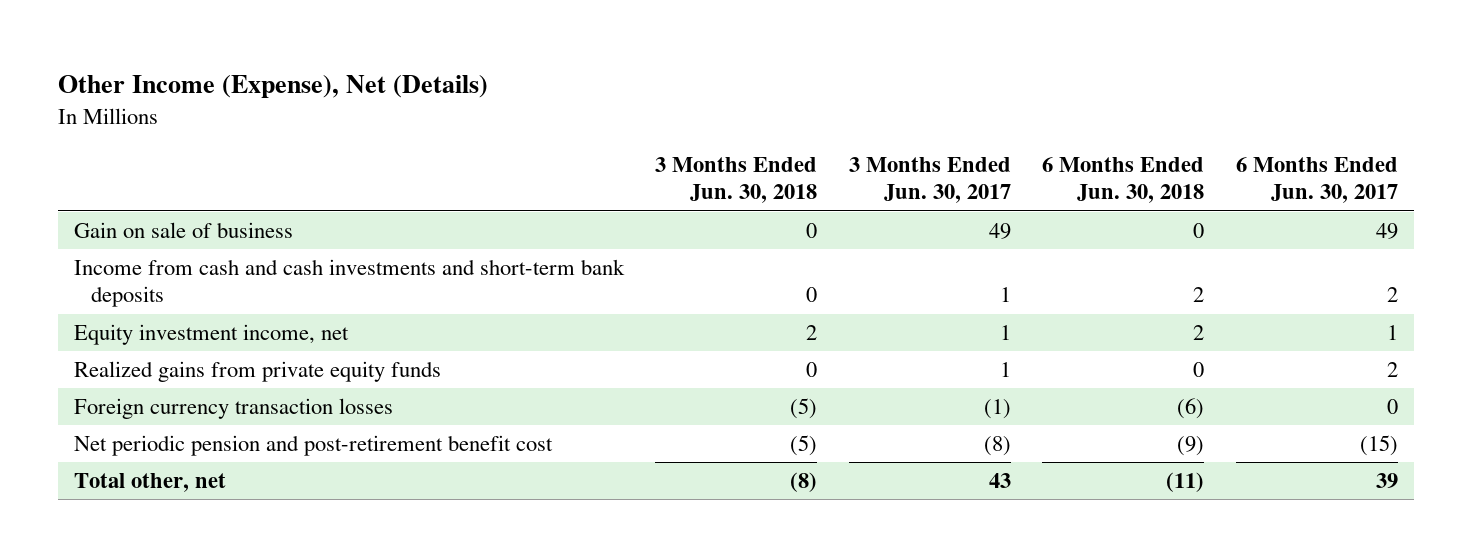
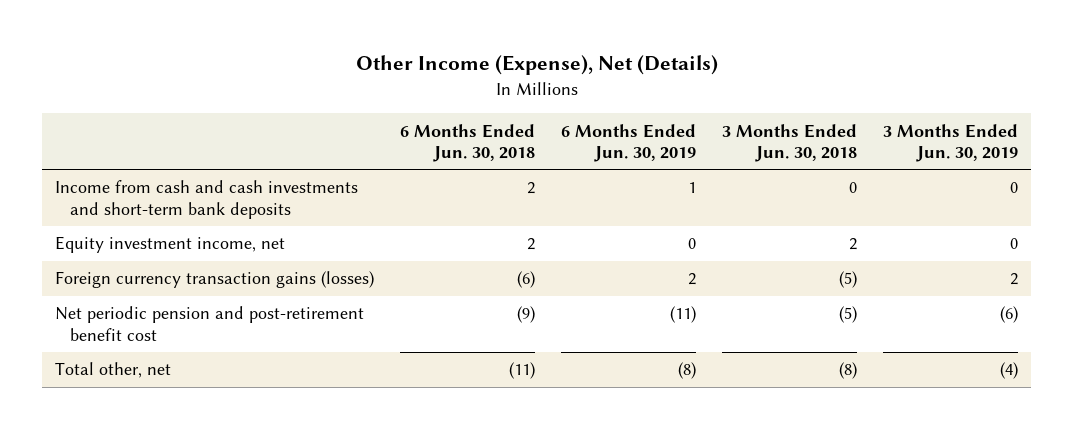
[848,157,1011,204] 3 Months Ended Jun. 30, 2017 -> none
[1235,157,1398,204] 6 Months Ended Jun. 30, 2017 -> none
none -> [561,123,697,162] 6 Months Ended Jun. 30, 2019
none -> [883,123,1019,162] 3 Months Ended Jun. 30, 2019
[73,222,293,239] Gain on sale of business -> none
[73,361,441,383] Realized gains from private equity funds -> none
[73,398,393,420] Foreign currency transaction losses -> [55,271,375,289] Foreign currency transaction gains (losses)

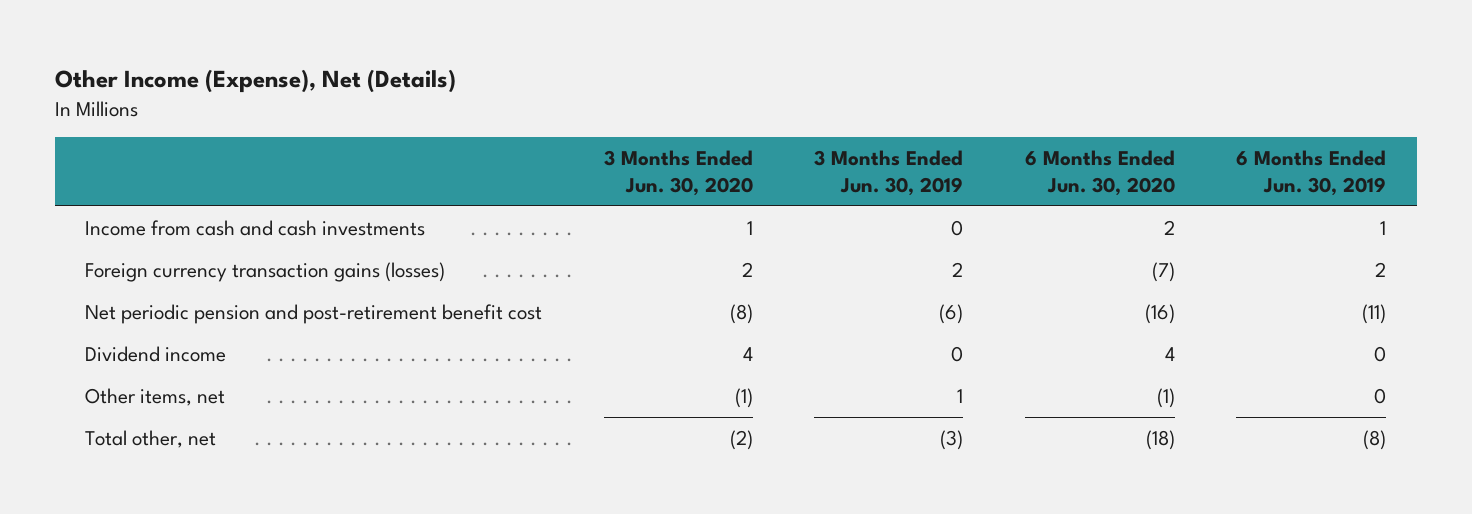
[400,123,536,162] 6 Months Ended Jun. 30, 2018 -> none
[722,123,858,162] 3 Months Ended Jun. 30, 2018 -> none
none -> [603,150,753,196] 3 Months Ended Jun. 30, 2020
none -> [1024,150,1175,196] 6 Months Ended Jun. 30, 2020
[55,236,286,254] Equity investment income, net -> none
[55,180,359,219] Income from cash and cash investments and short-term bank deposits -> [85,219,426,236] Income from cash and cash investments
none -> [85,345,227,362] Dividend income
none -> [85,387,226,406] Other items, net
[1000,362,1019,380] (4) -> [940,429,964,450] (3)

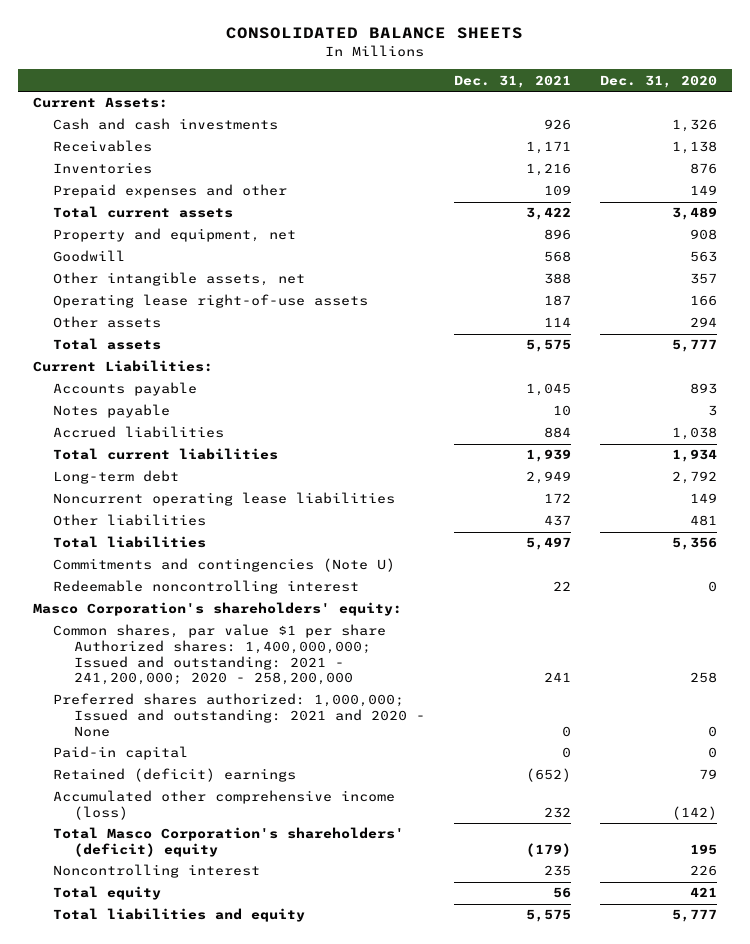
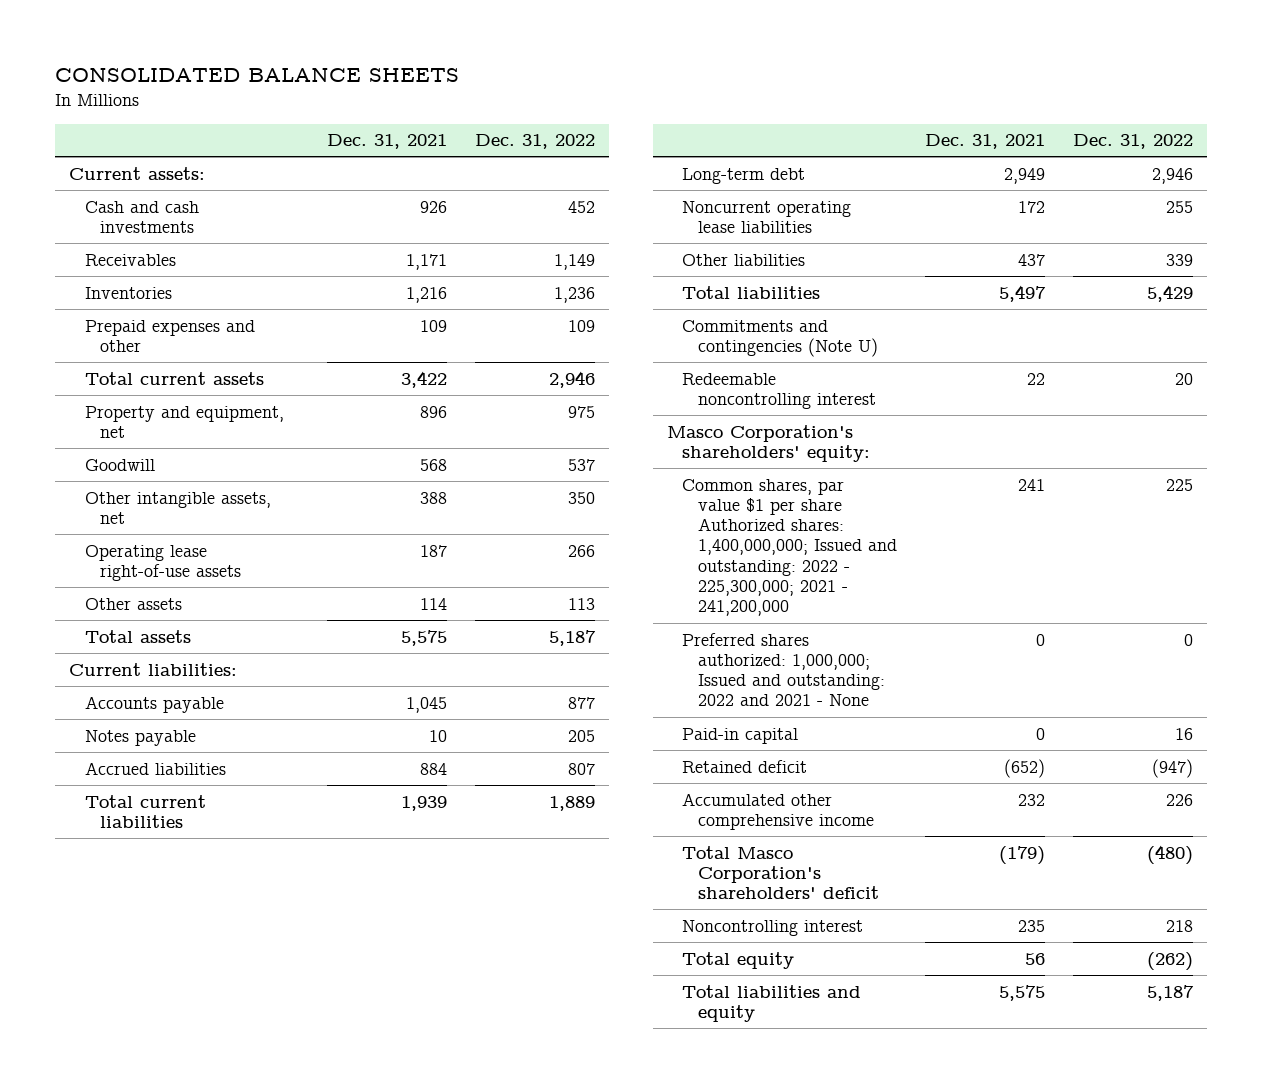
[600,74,718,88] Dec. 31, 2020 -> none
none -> [474,134,595,150] Dec. 31, 2022
[32,97,168,109] Current Assets: -> [68,166,205,180] Current assets:
[32,360,213,373] Current Liabilities: -> [68,662,237,676] Current liabilities:
[53,624,387,686] Common shares, par value $1 per share Authorized shares: 1,400,000,000; Issued and outstanding: 2021 - 241,200,000; 2020 - 258,200,000 -> [682,478,897,617] Common shares, par value $1 per share Authorized shares: 1,400,000,000; Issued and outstanding: 2022 - 225,300,000; 2021 - 241,200,000
[53,693,425,737] Preferred shares authorized: 1,000,000; Issued and outstanding: 2021 and 2020 - None -> [682,632,885,707] Preferred shares authorized: 1,000,000; Issued and outstanding: 2022 and 2021 - None
[53,768,297,783] Retained (deficit) earnings -> [682,759,808,773] Retained deficit
[53,790,396,821] Accumulated other comprehensive income (loss) -> [682,792,874,830] Accumulated other comprehensive income
[53,827,405,858] Total Masco Corporation's shareholders' (deficit) equity -> [682,845,879,900] Total Masco Corporation's shareholders' deficit

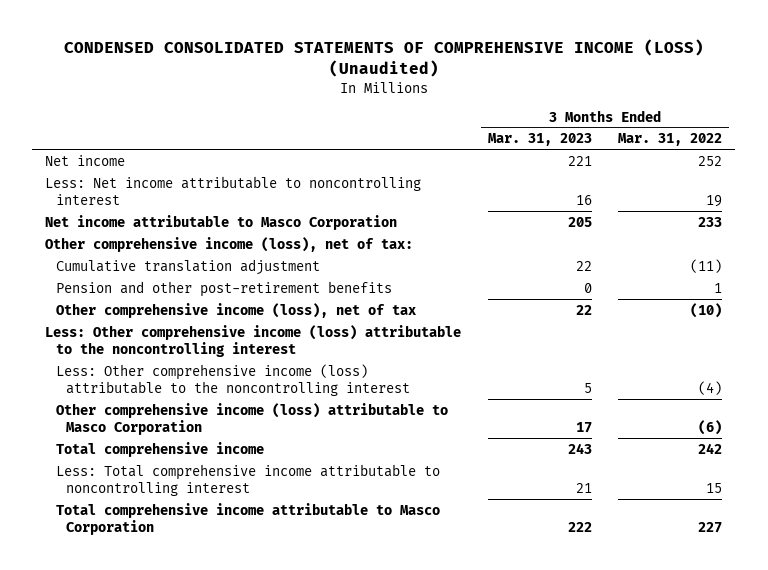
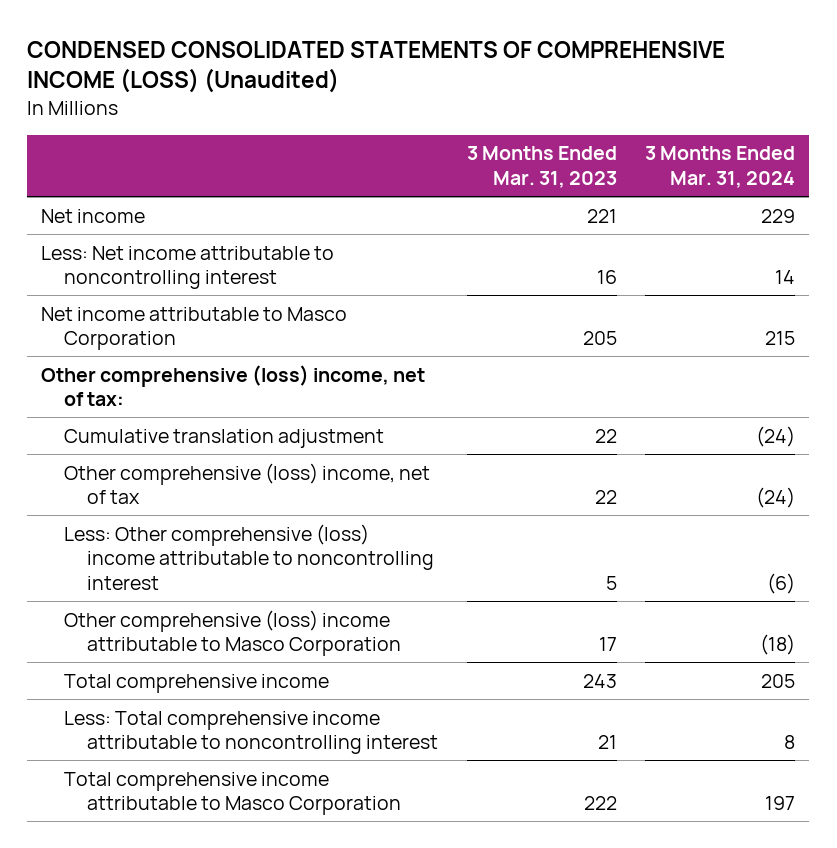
[618,133,723,147] Mar. 31, 2022 -> none
none -> [645,146,796,188] 3 Months Ended Mar. 31, 2024
[45,236,414,252] Other comprehensive income (loss), net of tax: -> [41,364,426,407] Other comprehensive (loss) income, net of tax:
[55,280,392,297] Pension and other post-retirement benefits -> none
[45,324,462,357] Less: Other comprehensive income (loss) attributable to the noncontrolling interest -> none
[55,302,416,318] Other comprehensive income (loss), net of tax -> [64,462,431,505] Other comprehensive (loss) income, net of tax
[55,363,410,396] Less: Other comprehensive income (loss) attributable to the noncontrolling interest -> [64,523,435,590] Less: Other comprehensive (loss) income attributable to noncontrolling interest
[55,402,448,435] Other comprehensive income (loss) attributable to Masco Corporation -> [64,609,402,657] Other comprehensive (loss) income attributable to Masco Corporation

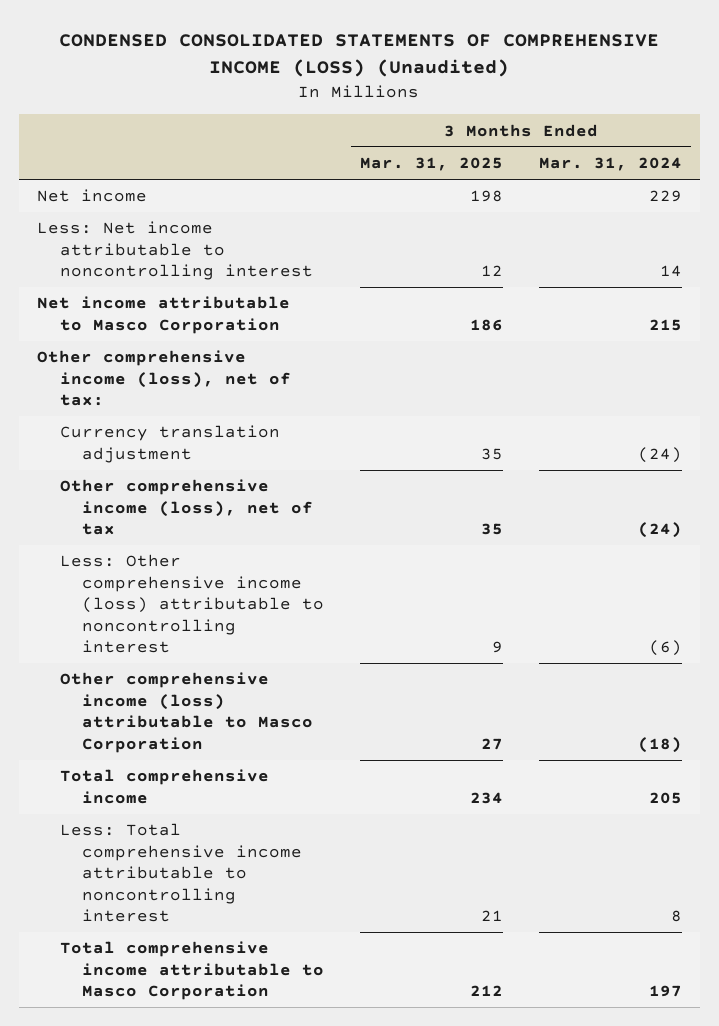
[466,146,617,188] 3 Months Ended Mar. 31, 2023 -> none
none -> [360,157,504,172] Mar. 31, 2025
[41,364,426,407] Other comprehensive (loss) income, net of tax: -> [36,350,291,407] Other comprehensive income (loss), net of tax:
[64,428,385,448] Cumulative translation adjustment -> [59,425,280,463] Currency translation adjustment
[64,462,431,505] Other comprehensive (loss) income, net of tax -> [59,479,314,536] Other comprehensive income (loss), net of tax
[64,523,435,590] Less: Other comprehensive (loss) income attributable to noncontrolling interest -> [59,554,325,654] Less: Other comprehensive income (loss) attributable to noncontrolling interest
[64,609,402,657] Other comprehensive (loss) income attributable to Masco Corporation -> [59,672,314,753] Other comprehensive income (loss) attributable to Masco Corporation

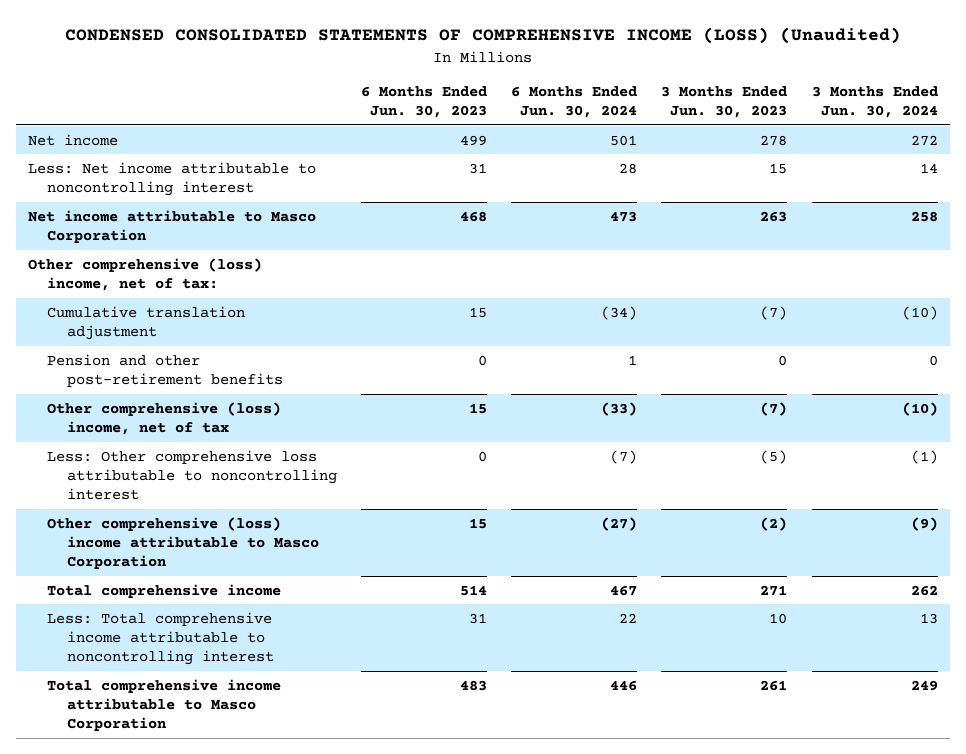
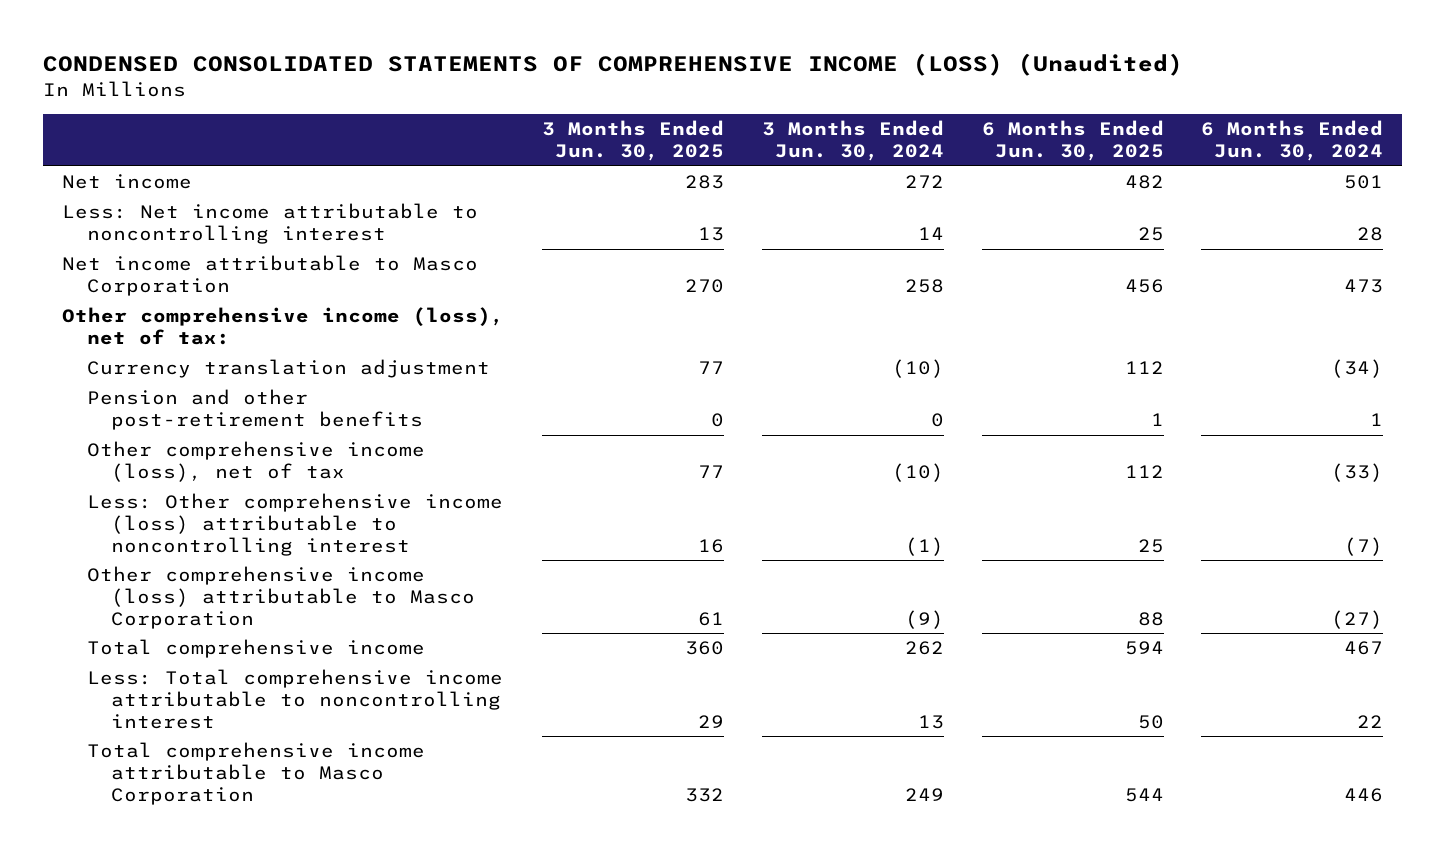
[360,85,487,119] 6 Months Ended Jun. 30, 2023 -> none
[661,85,788,119] 3 Months Ended Jun. 30, 2023 -> none
none -> [541,120,724,162] 3 Months Ended Jun. 30, 2025
none -> [981,120,1164,162] 6 Months Ended Jun. 30, 2025
[28,257,263,291] Other comprehensive (loss) income, net of tax: -> [61,307,504,346] Other comprehensive income (loss), net of tax:
[47,305,246,340] Cumulative translation adjustment -> [86,359,490,379] Currency translation adjustment
[47,401,282,435] Other comprehensive (loss) income, net of tax -> [86,441,425,483] Other comprehensive income (loss), net of tax
[47,449,337,501] Less: Other comprehensive loss attributable to noncontrolling interest -> [86,493,503,557] Less: Other comprehensive income (loss) attributable to noncontrolling interest
[47,516,319,570] Other comprehensive (loss) income attributable to Masco Corporation -> [86,566,476,630] Other comprehensive income (loss) attributable to Masco Corporation

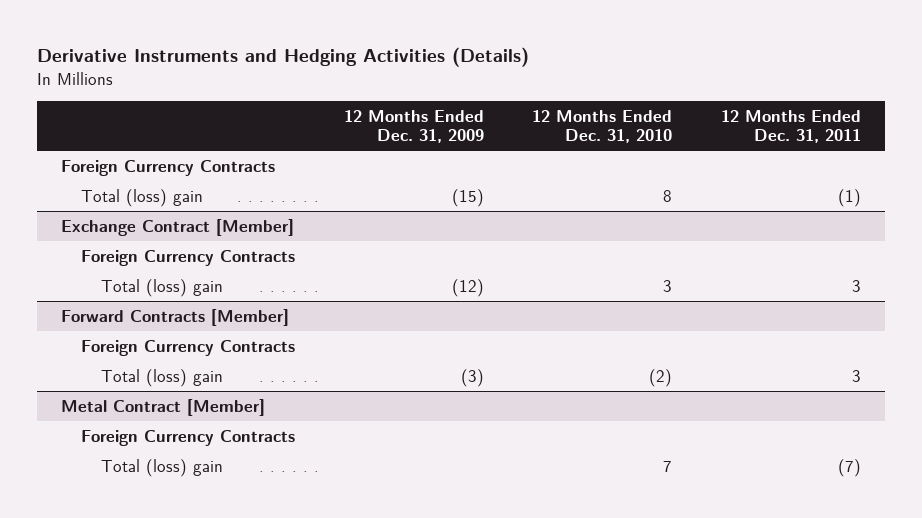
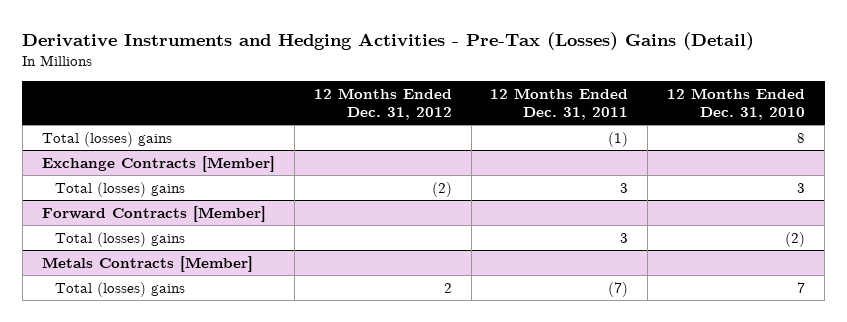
[36,47,529,68] Derivative Instruments and Hedging Activities (Details) -> [22,31,755,50] Derivative Instruments and Hedging Activities - Pre-Tax (Losses) Gains (Detail)
[343,110,484,144] 12 Months Ended Dec. 31, 2009 -> none
none -> [313,87,452,120] 12 Months Ended Dec. 31, 2012
[60,159,275,176] Foreign Currency Contracts -> none
[81,249,296,266] Foreign Currency Contracts -> none
[81,188,204,207] Total (loss) gain -> [41,131,172,147] Total (losses) gains
[60,218,294,236] Exchange Contract [Member] -> [41,155,275,172] Exchange Contracts [Member]
[101,278,224,297] Total (loss) gain -> [55,181,186,197] Total (losses) gains
[81,339,296,356] Foreign Currency Contracts -> none
[81,429,296,446] Foreign Currency Contracts -> none
[101,368,224,387] Total (loss) gain -> [55,231,186,247] Total (losses) gains
[60,398,265,416] Metal Contract [Member] -> [41,255,253,272] Metals Contracts [Member]
[101,458,224,477] Total (loss) gain -> [55,281,186,297] Total (losses) gains

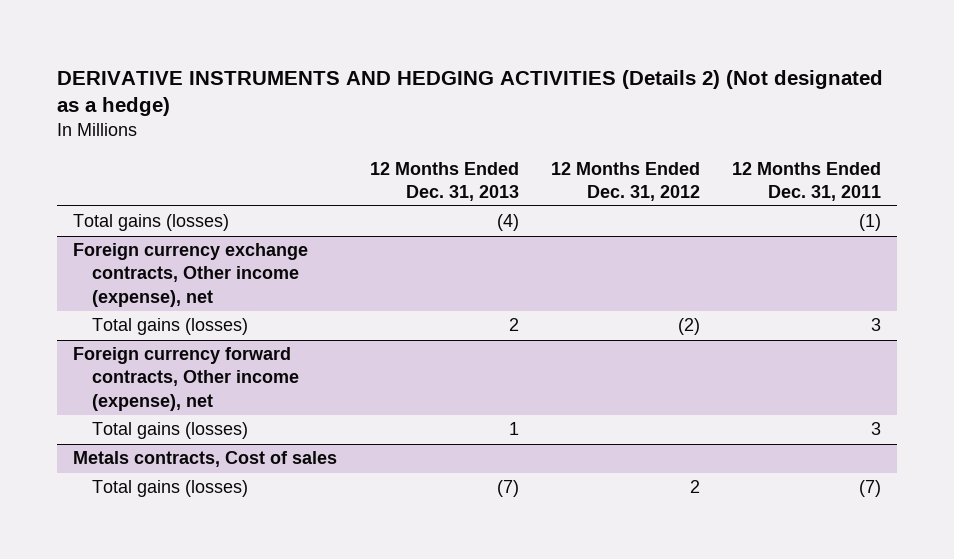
[22,31,755,50] Derivative Instruments and Hedging Activities - Pre-Tax (Losses) Gains (Detail) -> [57,69,884,117] DERIVATIVE INSTRUMENTS AND HEDGING ACTIVITIES (Details 2) (Not designated as a hedge)
[667,87,806,120] 12 Months Ended Dec. 31, 2010 -> none
none -> [369,161,519,201] 12 Months Ended Dec. 31, 2013
[41,155,275,172] Exchange Contracts [Member] -> none
[41,205,266,222] Forward Contracts [Member] -> none
[41,255,253,272] Metals Contracts [Member] -> none
[41,131,172,147] Total (losses) gains -> [73,214,230,232] Total gains (losses)
none -> [73,243,309,307] Foreign currency exchange contracts, Other income (expense), net
[55,181,186,197] Total (losses) gains -> [92,318,249,336] Total gains (losses)
none -> [73,347,300,411] Foreign currency forward contracts, Other income (expense), net
[55,231,186,247] Total (losses) gains -> [92,422,249,440] Total gains (losses)
none -> [73,451,338,468] Metals contracts, Cost of sales
[55,281,186,297] Total (losses) gains -> [92,480,249,498] Total gains (losses)

